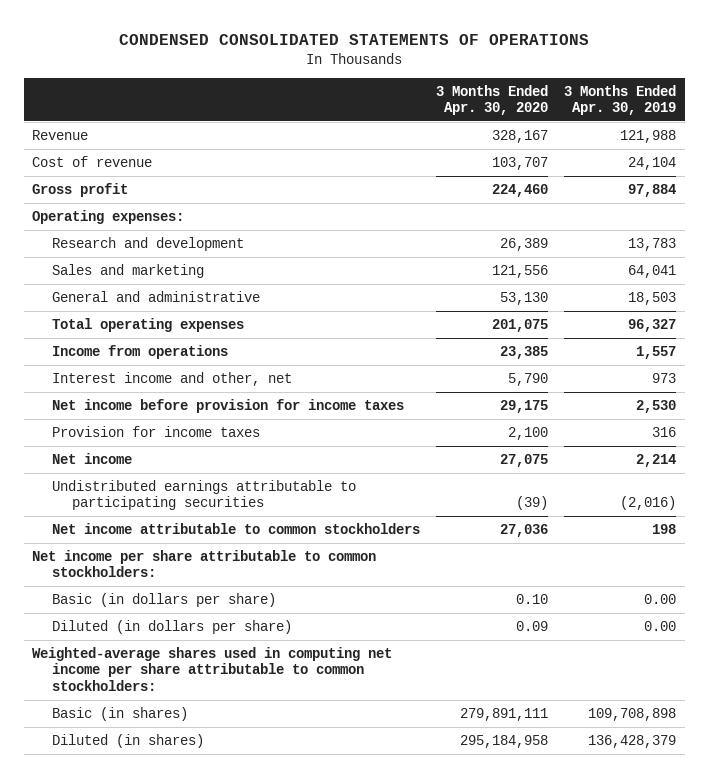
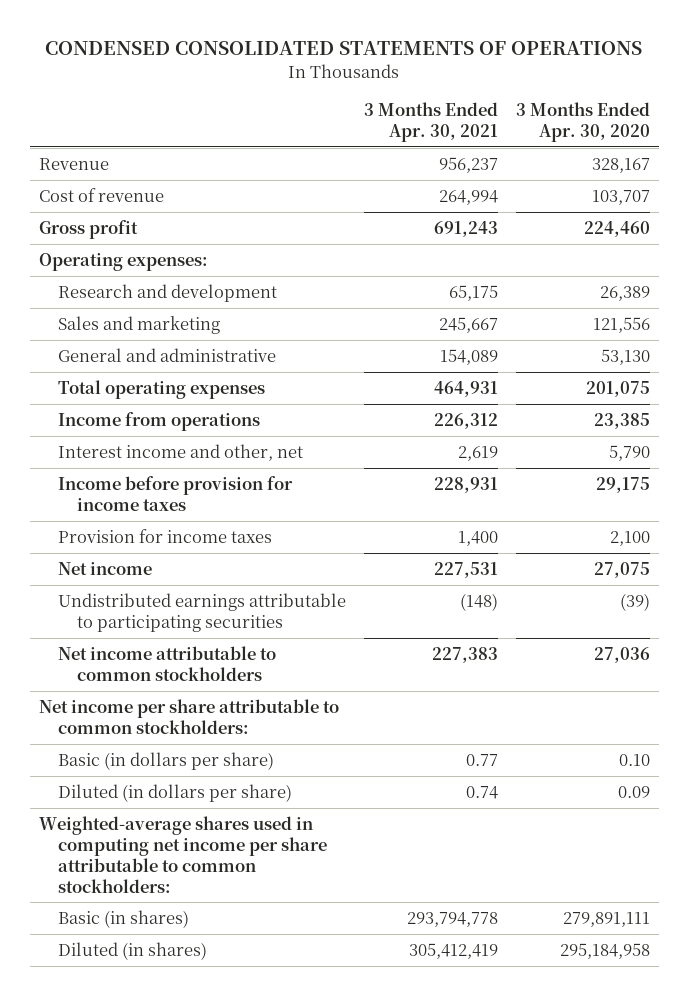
[564,84,677,115] 3 Months Ended Apr. 30, 2019 -> none
none -> [364,102,499,143] 3 Months Ended Apr. 30, 2021
[51,398,404,413] Net income before provision for income taxes -> [57,475,293,511] Income before provision for income taxes

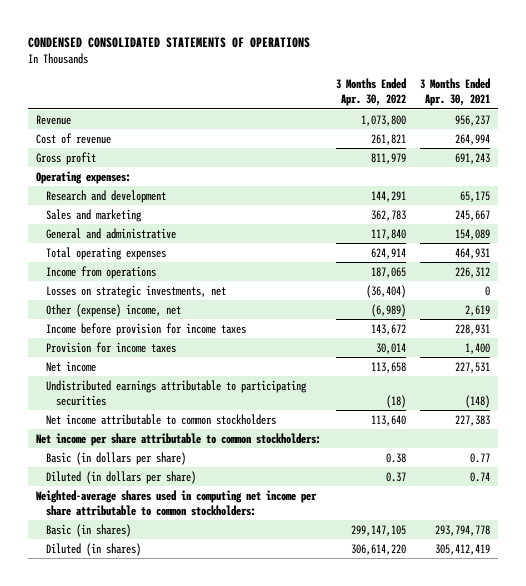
[516,102,651,143] 3 Months Ended Apr. 30, 2020 -> none
none -> [335,78,406,107] 3 Months Ended Apr. 30, 2022
none -> [45,284,226,298] Losses on strategic investments, net
[57,443,303,461] Interest income and other, net -> [45,303,181,317] Other (expense) income, net

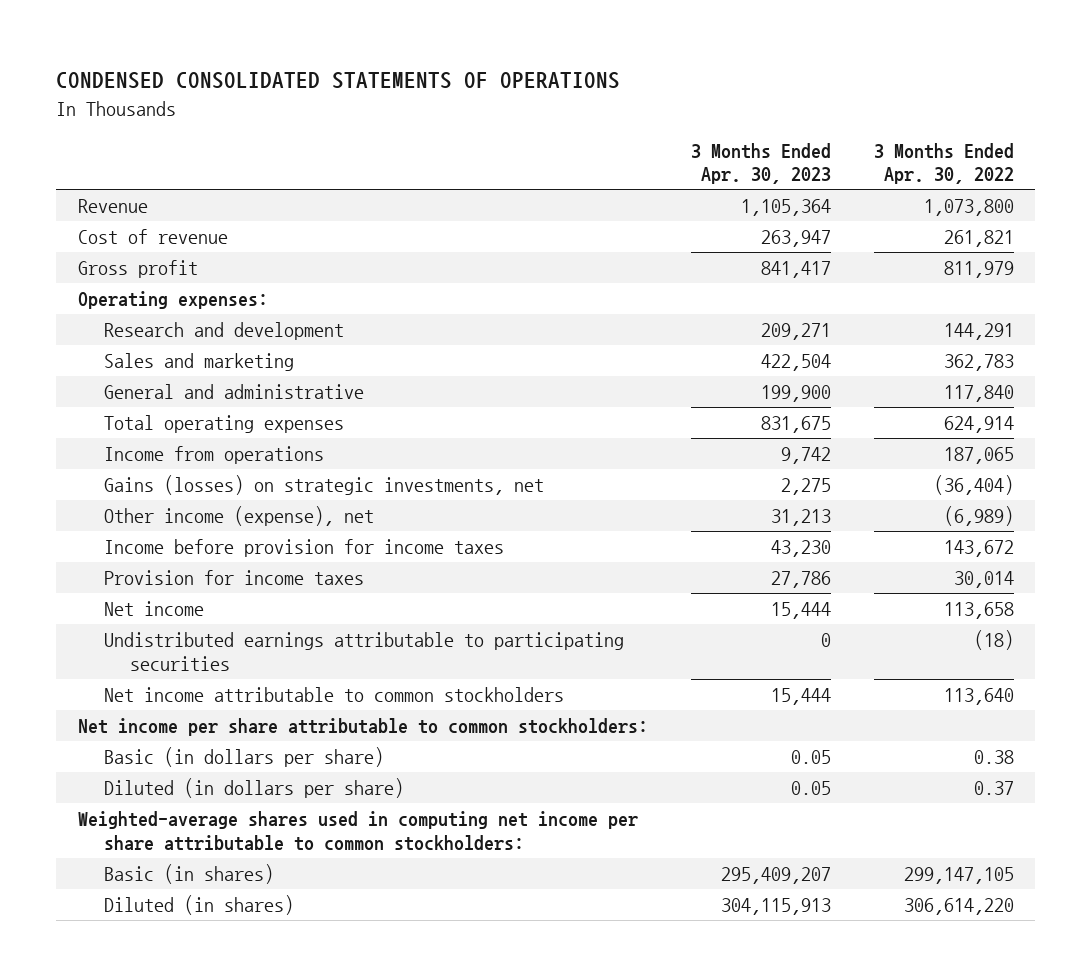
[420,78,491,107] 3 Months Ended Apr. 30, 2021 -> none
none -> [690,142,831,185] 3 Months Ended Apr. 30, 2023
[45,284,226,298] Losses on strategic investments, net -> [104,474,545,495] Gains (losses) on strategic investments, net
[45,303,181,317] Other (expense) income, net -> [104,505,375,526] Other income (expense), net

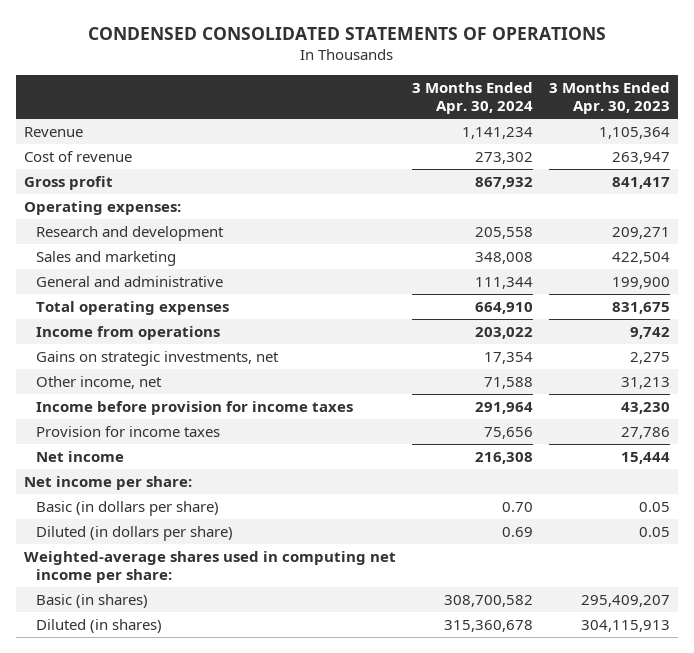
[873,142,1014,185] 3 Months Ended Apr. 30, 2022 -> none
none -> [412,81,534,115] 3 Months Ended Apr. 30, 2024
[104,474,545,495] Gains (losses) on strategic investments, net -> [36,350,280,366] Gains on strategic investments, net
[104,505,375,526] Other income (expense), net -> [36,375,163,389] Other income, net
[104,631,625,671] Undistributed earnings attributable to participating securities -> none
[104,686,565,702] Net income attributable to common stockholders -> none
[77,717,648,736] Net income per share attributable to common stockholders: -> [24,475,193,490] Net income per share:
[77,810,638,851] Weighted-average shares used in computing net income per share attributable to common stockholders: -> [24,550,397,584] Weighted-average shares used in computing net income per share:

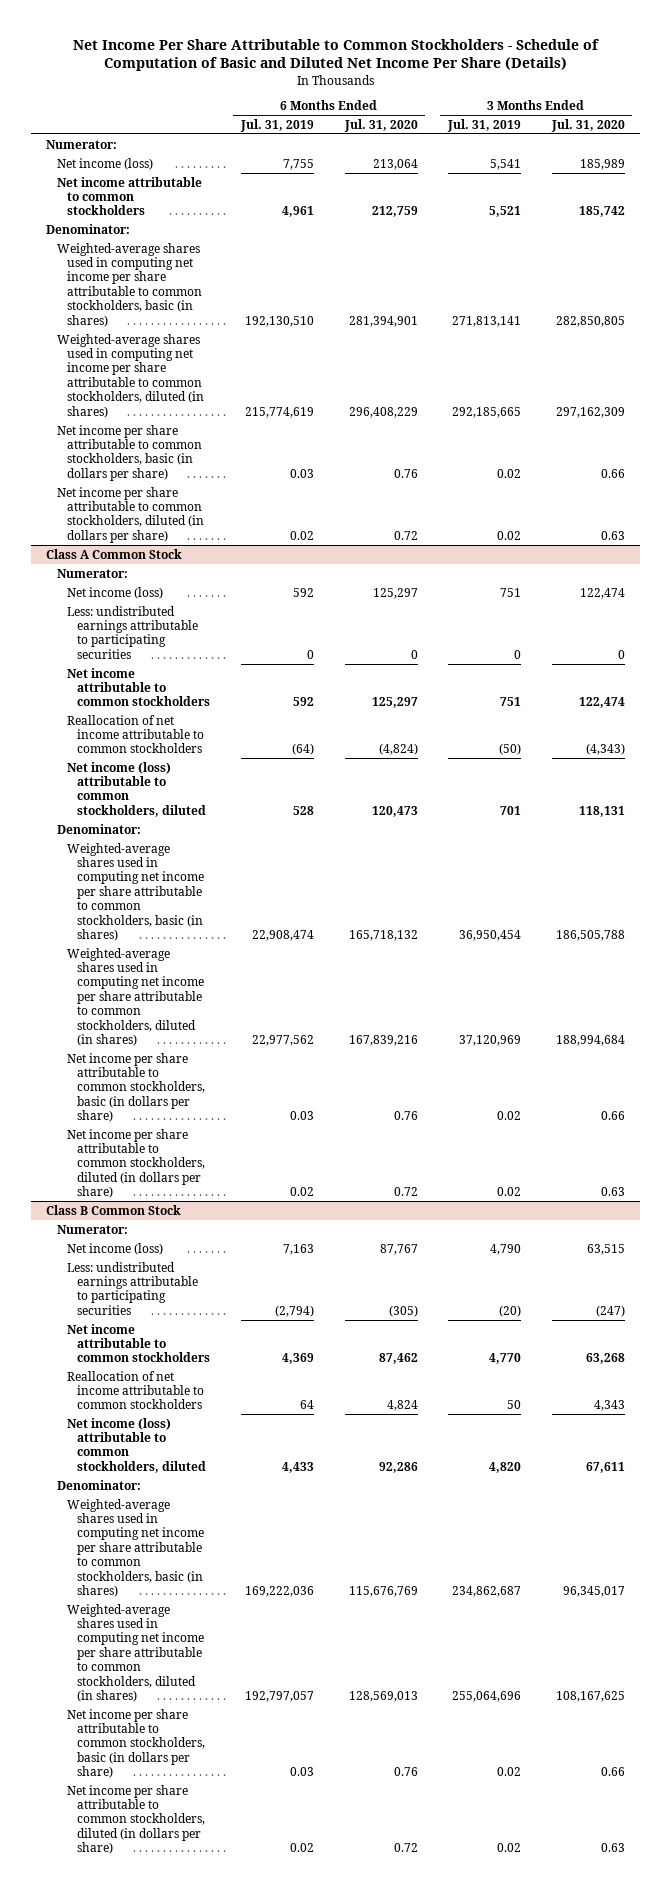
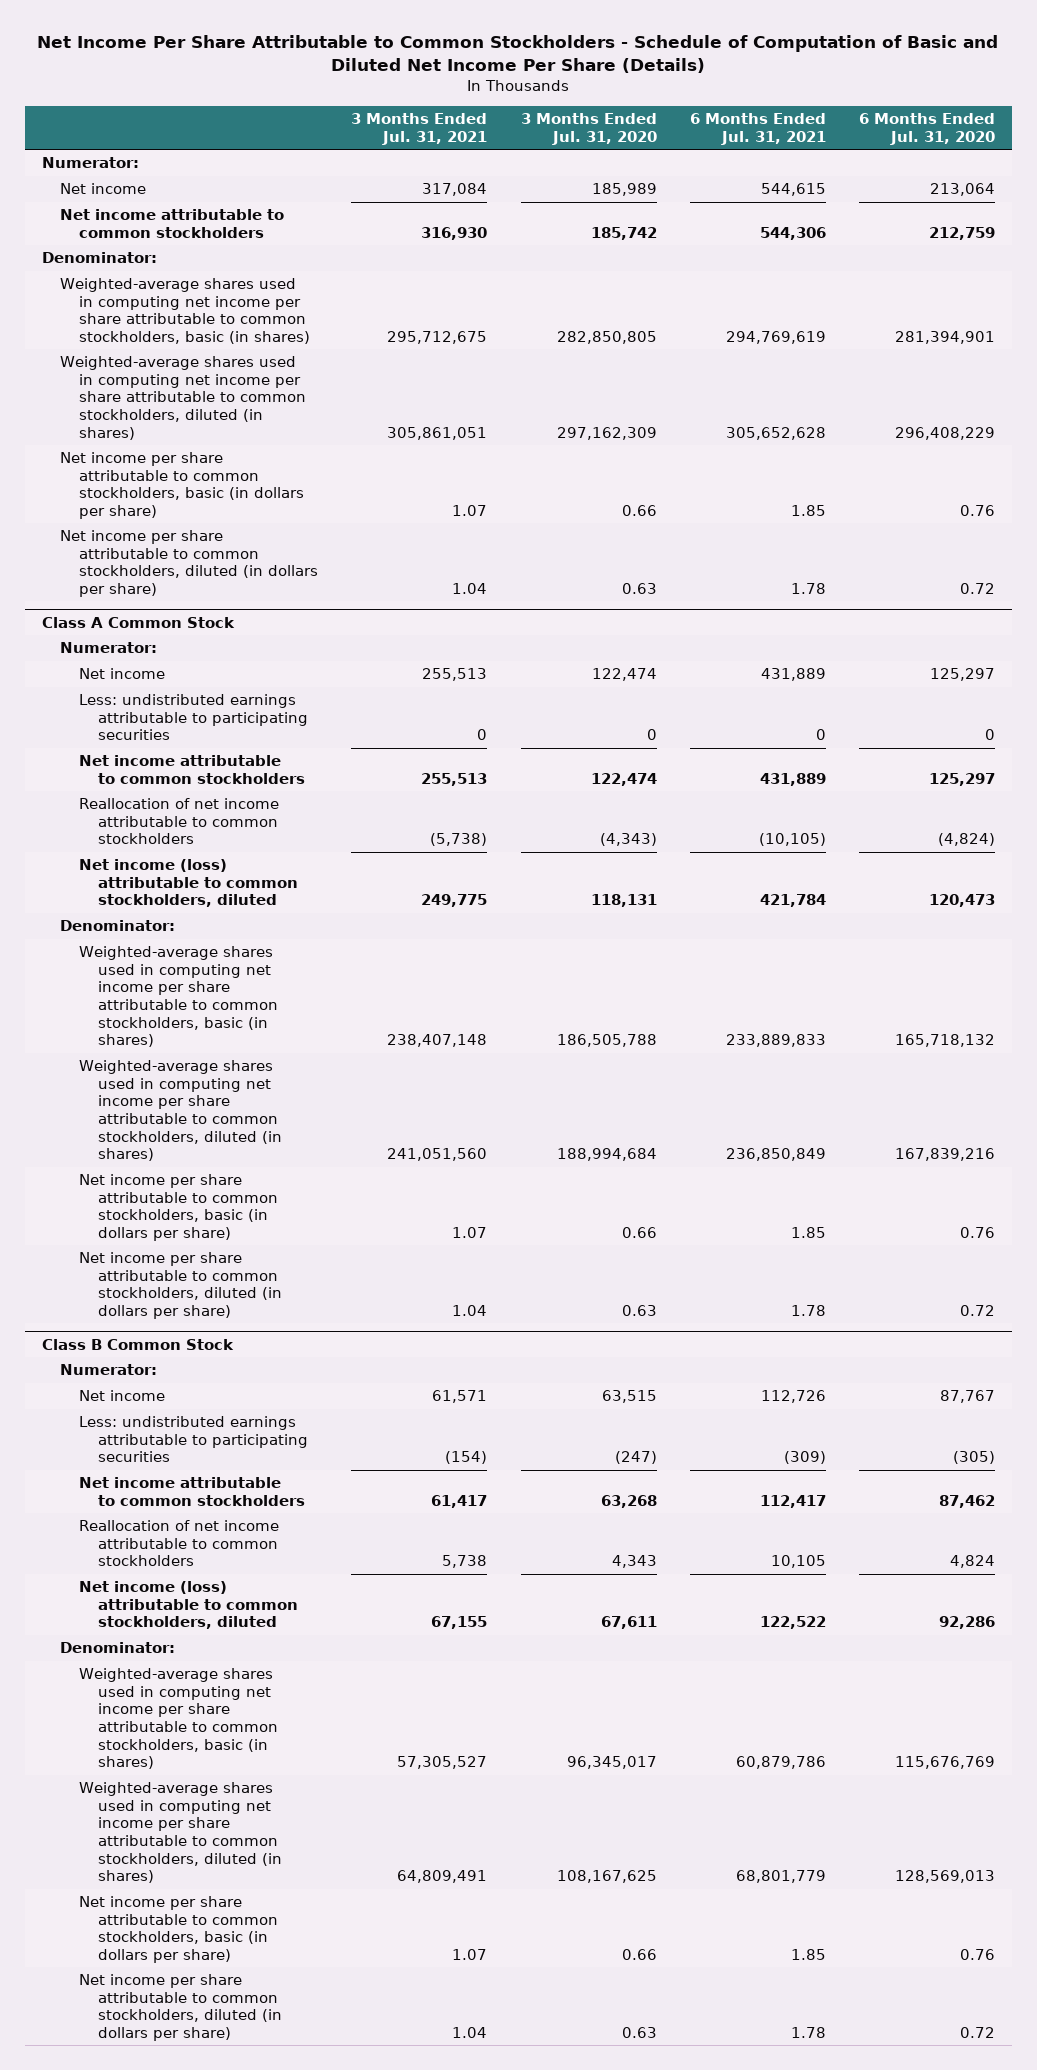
[239,118,314,132] Jul. 31, 2019 -> none
[447,118,522,132] Jul. 31, 2019 -> none
none -> [351,113,488,145] 3 Months Ended Jul. 31, 2021
none -> [689,113,826,145] 6 Months Ended Jul. 31, 2021
[56,157,153,170] Net income (loss) -> [60,183,147,195] Net income
[67,586,164,599] Net income (loss) -> [79,668,166,680] Net income
[67,1242,164,1255] Net income (loss) -> [79,1390,166,1402] Net income

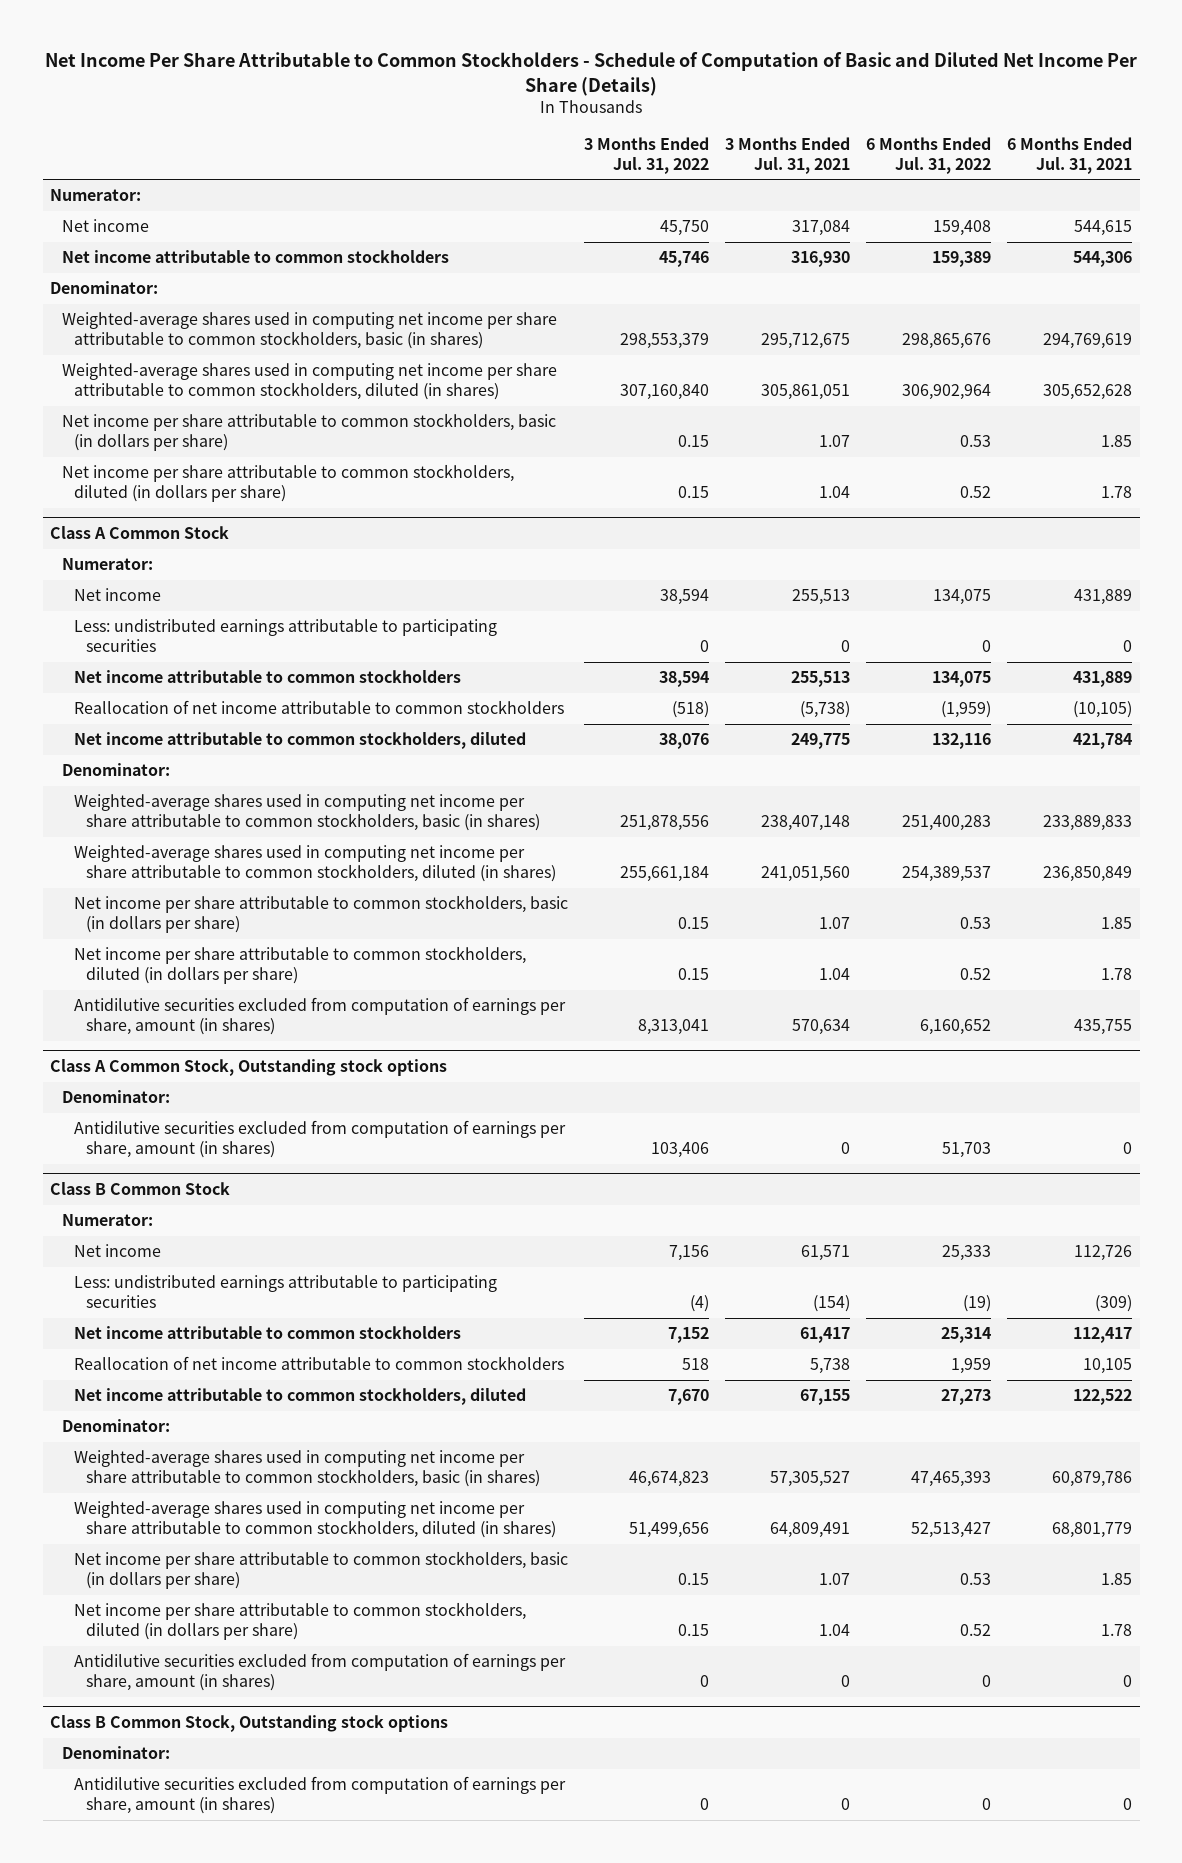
[520,113,657,145] 3 Months Ended Jul. 31, 2020 -> none
[858,113,995,145] 6 Months Ended Jul. 31, 2020 -> none
none -> [584,136,710,174] 3 Months Ended Jul. 31, 2022
none -> [865,136,991,174] 6 Months Ended Jul. 31, 2022
[79,859,298,908] Net income (loss) attributable to common stockholders, diluted -> [74,732,527,750] Net income attributable to common stockholders, diluted
none -> [74,997,567,1036] Antidilutive securities excluded from computation of earnings per share, amount (in shares)
none -> [50,1059,448,1077] Class A Common Stock, Outstanding stock options
none -> [62,1090,171,1104] Denominator:
none -> [74,1120,567,1159] Antidilutive securities excluded from computation of earnings per share, amount (in shares)
[79,1581,298,1630] Net income (loss) attributable to common stockholders, diluted -> [74,1388,527,1406] Net income attributable to common stockholders, diluted
none -> [74,1653,567,1692] Antidilutive securities excluded from computation of earnings per share, amount (in shares)
none -> [50,1715,449,1733] Class B Common Stock, Outstanding stock options
none -> [62,1746,171,1760] Denominator:
none -> [74,1776,567,1815] Antidilutive securities excluded from computation of earnings per share, amount (in shares)

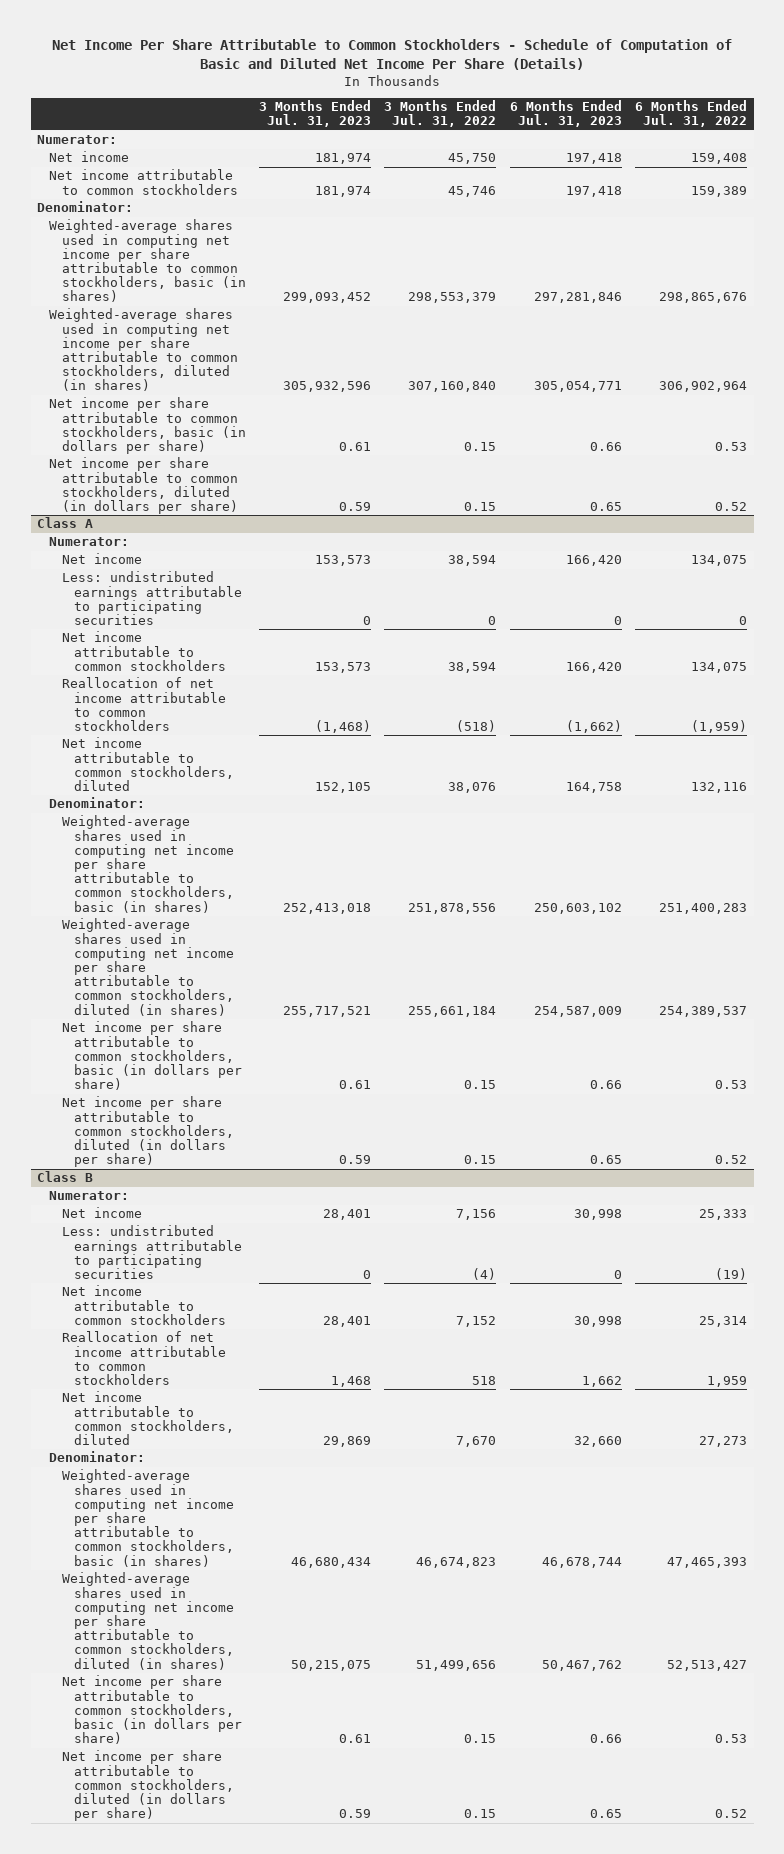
[724,136,850,174] 3 Months Ended Jul. 31, 2021 -> none
[1006,136,1132,174] 6 Months Ended Jul. 31, 2021 -> none
none -> [258,100,371,128] 3 Months Ended Jul. 31, 2023
none -> [509,100,622,128] 6 Months Ended Jul. 31, 2023
[50,526,230,540] Class A Common Stock -> [37,517,94,529] Class A
[74,997,567,1036] Antidilutive securities excluded from computation of earnings per share, amount (in shares) -> none
[50,1059,448,1077] Class A Common Stock, Outstanding stock options -> none
[62,1090,171,1104] Denominator: -> none
[74,1120,567,1159] Antidilutive securities excluded from computation of earnings per share, amount (in shares) -> none
[50,1182,231,1196] Class B Common Stock -> [37,1171,94,1183] Class B
[74,1653,567,1692] Antidilutive securities excluded from computation of earnings per share, amount (in shares) -> none
[50,1715,449,1733] Class B Common Stock, Outstanding stock options -> none
[62,1746,171,1760] Denominator: -> none
[74,1776,567,1815] Antidilutive securities excluded from computation of earnings per share, amount (in shares) -> none

